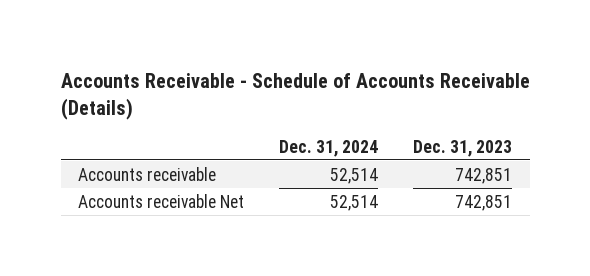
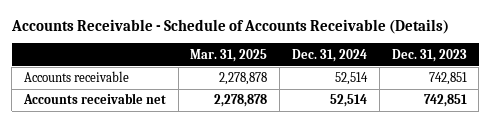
none -> [190,48,268,62] Mar. 31, 2025
[78,193,245,208] Accounts receivable Net -> [22,93,166,105] Accounts receivable net

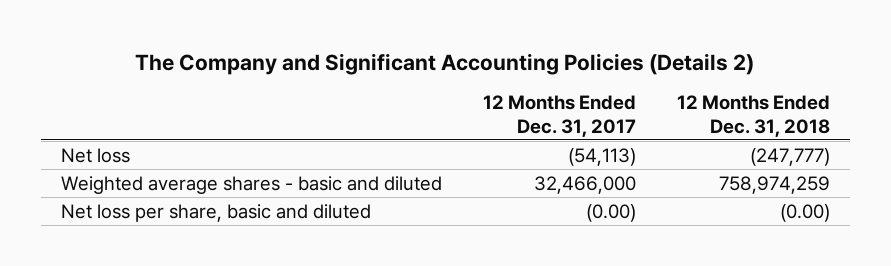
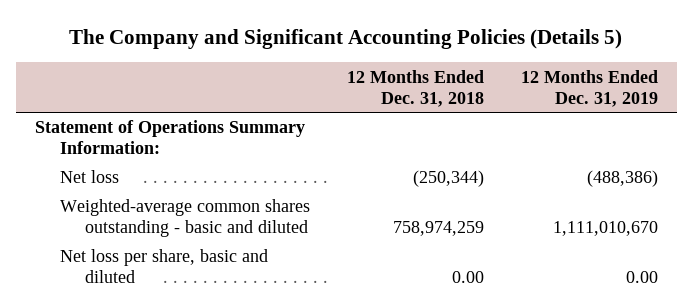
[135,53,755,76] The Company and Significant Accounting Policies (Details 2) -> [69,29,623,50] The Company and Significant Accounting Policies (Details 5)
[482,95,636,137] 12 Months Ended Dec. 31, 2017 -> none
none -> [521,69,659,107] 12 Months Ended Dec. 31, 2019
none -> [34,120,305,155] Statement of Operations Summary Information:
[749,147,830,166] (247,777) -> [412,170,484,188] (250,344)
[61,175,443,194] Weighted average shares - basic and diluted -> [59,199,310,238] Weighted-average common shares outstanding - basic and diluted
[779,203,830,222] (0.00) -> [451,271,484,284] 0.00

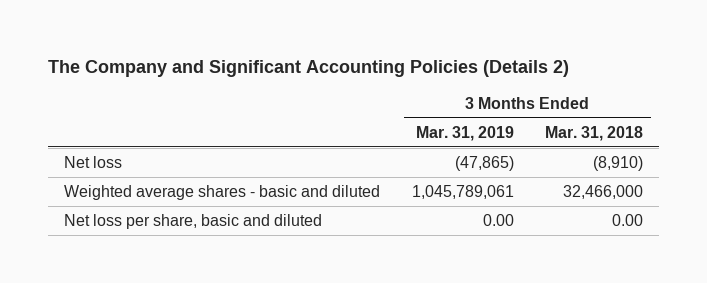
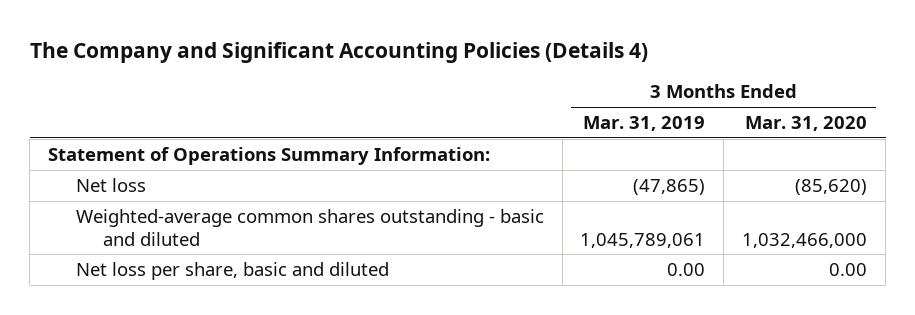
[48,60,570,78] The Company and Significant Accounting Policies (Details 2) -> [29,42,648,64] The Company and Significant Accounting Policies (Details 4)
[545,125,644,141] Mar. 31, 2018 -> none
none -> [745,116,868,132] Mar. 31, 2020
none -> [47,147,490,166] Statement of Operations Summary Information:
[64,184,381,200] Weighted average shares - basic and diluted -> [75,209,544,246] Weighted-average common shares outstanding - basic and diluted

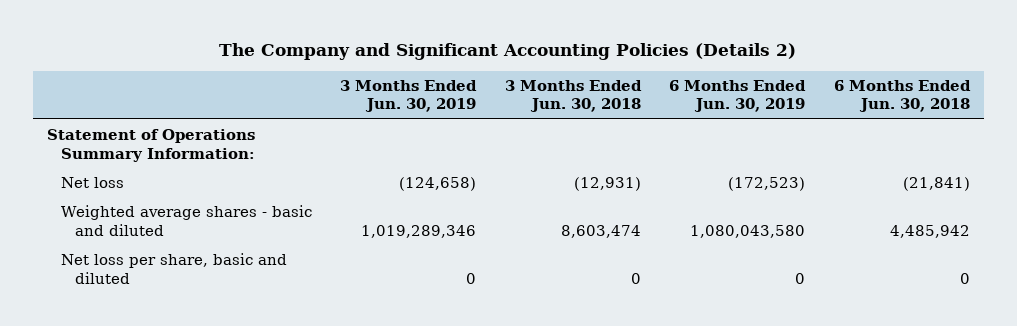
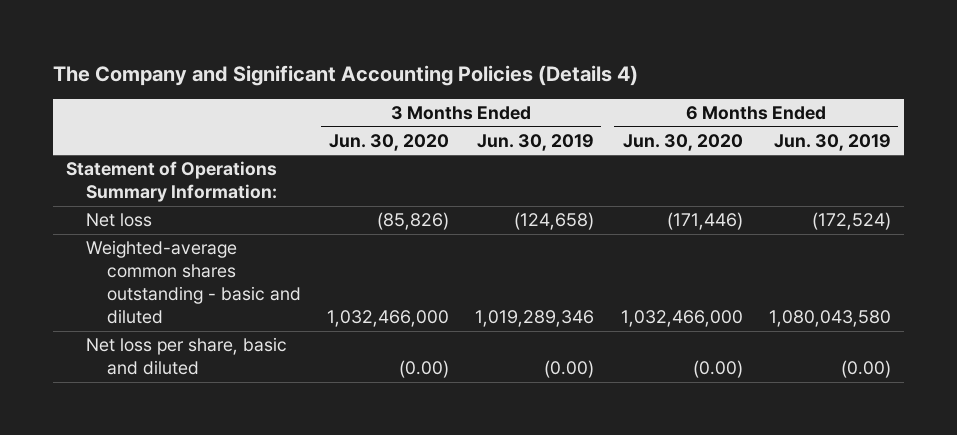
[219,43,797,61] The Company and Significant Accounting Policies (Details 2) -> [52,64,638,86] The Company and Significant Accounting Policies (Details 4)
[504,79,642,113] 3 Months Ended Jun. 30, 2018 -> none
[833,79,971,113] 6 Months Ended Jun. 30, 2018 -> none
none -> [329,133,450,151] Jun. 30, 2020
none -> [622,133,743,151] Jun. 30, 2020
[728,177,806,192] (172,523) -> [812,212,892,231] (172,524)
[61,205,313,236] Weighted average shares - basic and diluted -> [86,240,301,325] Weighted-average common shares outstanding - basic and diluted
[466,272,477,284] 0 -> [544,360,595,379] (0.00)
[795,272,806,284] 0 -> [841,360,892,379] (0.00)

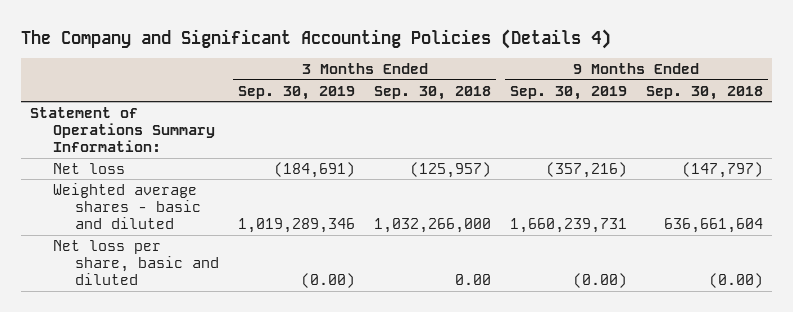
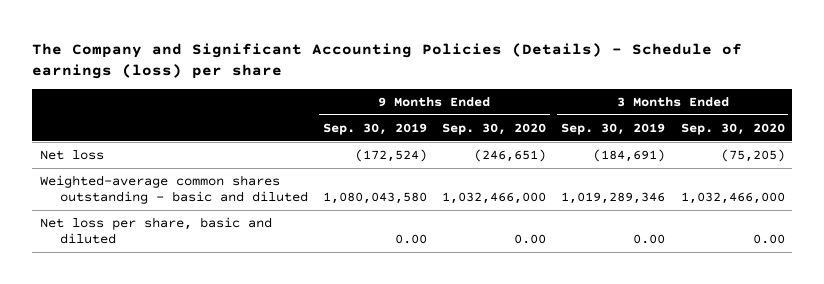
[20,28,611,49] The Company and Significant Accounting Policies (Details 4) -> [32,42,743,80] The Company and Significant Accounting Policies (Details) - Schedule of earnings (loss) per share
[374,85,492,100] Sep. 30, 2018 -> none
[645,85,763,100] Sep. 30, 2018 -> none
none -> [442,122,547,135] Sep. 30, 2020
none -> [680,122,785,135] Sep. 30, 2020
[30,106,215,153] Statement of Operations Summary Information: -> none
[545,161,627,178] (357,216) -> [354,149,427,163] (172,524)
[52,182,202,230] Weighted average shares - basic and diluted -> [39,175,308,204] Weighted-average common shares outstanding - basic and diluted
[509,218,627,234] 1,660,239,731 -> [322,191,427,204] 1,080,043,580
[301,273,356,289] (0.00) -> [633,233,666,244] 0.00
[572,273,627,289] (0.00) -> [394,233,427,244] 0.00

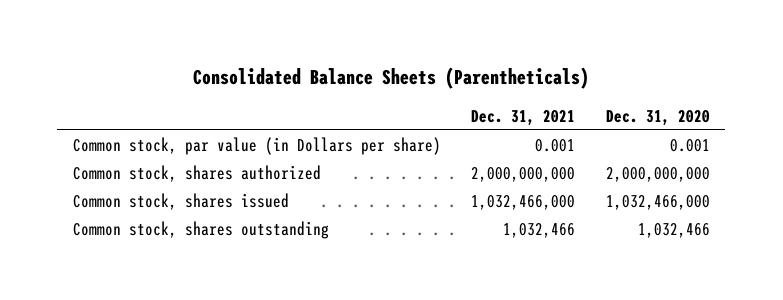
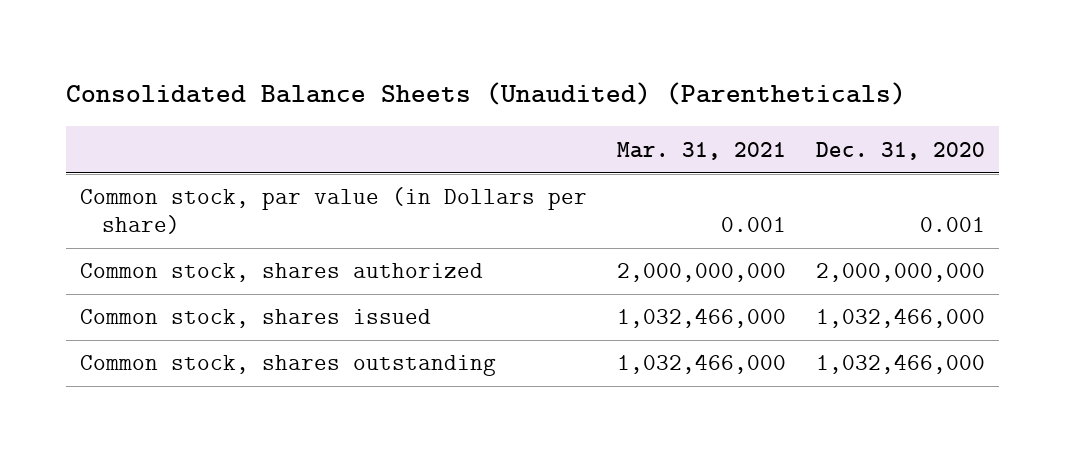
[193,67,590,90] Consolidated Balance Sheets (Parentheticals) -> [65,82,906,106] Consolidated Balance Sheets (Unaudited) (Parentheticals)
[471,109,576,126] Dec. 31, 2021 -> none
none -> [616,141,786,160] Mar. 31, 2021
[637,223,710,239] 1,032,466 -> [815,354,985,375] 1,032,466,000

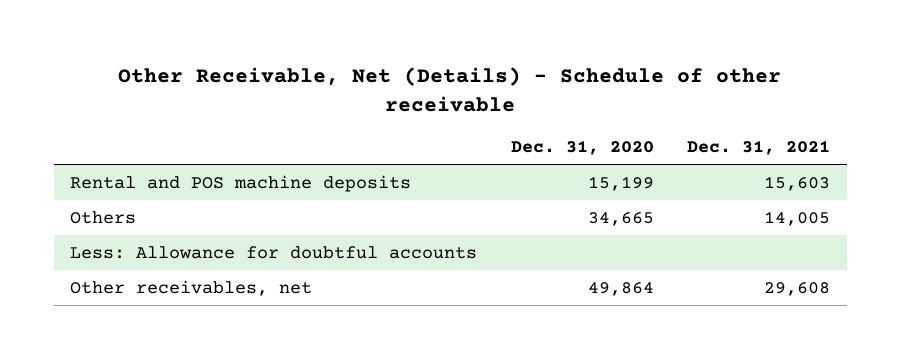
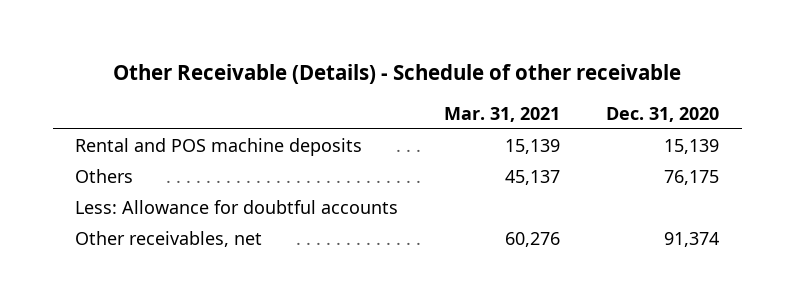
[118,67,782,113] Other Receivable, Net (Details) - Schedule of other receivable -> [113,64,682,85] Other Receivable (Details) - Schedule of other receivable
[687,140,831,156] Dec. 31, 2021 -> none
none -> [444,106,561,122] Mar. 31, 2021
[587,175,654,191] 15,199 -> [664,138,720,154] 15,139
[587,211,654,226] 34,665 -> [664,169,720,185] 76,175
[587,281,654,296] 49,864 -> [664,231,720,247] 91,374

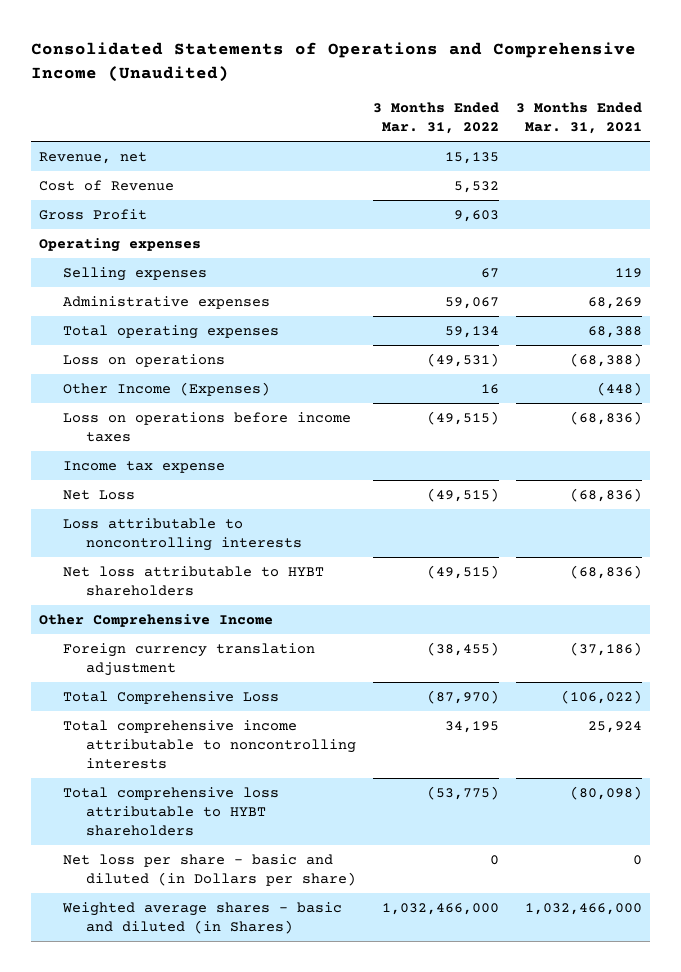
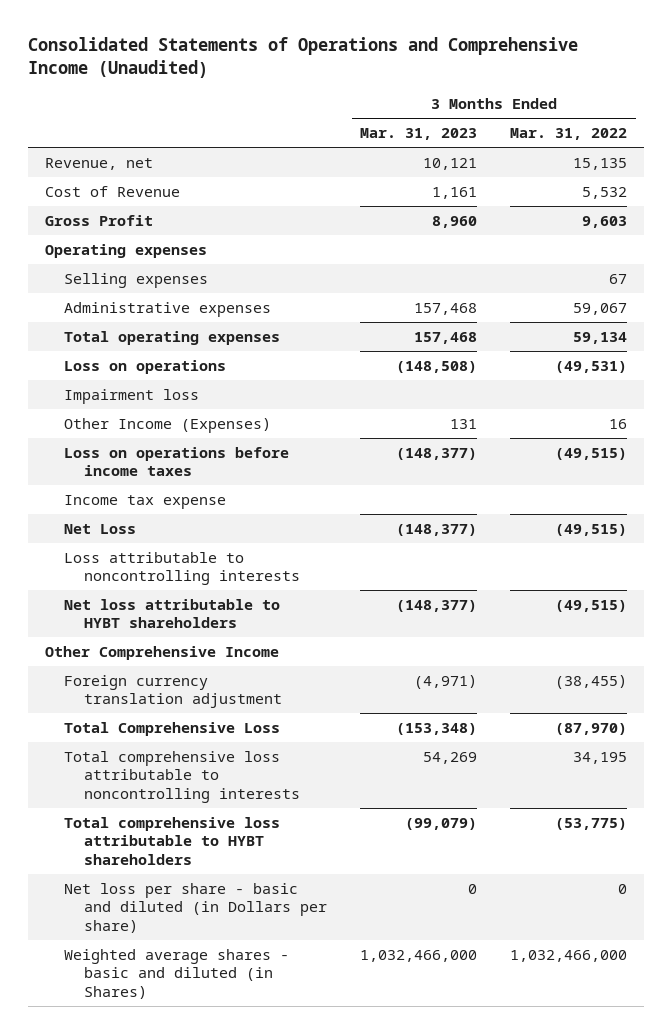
[515,101,642,134] 3 Months Ended Mar. 31, 2021 -> none
none -> [359,127,477,140] Mar. 31, 2023
none -> [64,388,200,404] Impairment loss
[62,719,357,769] Total comprehensive income attributable to noncontrolling interests -> [64,750,300,803] Total comprehensive loss attributable to noncontrolling interests

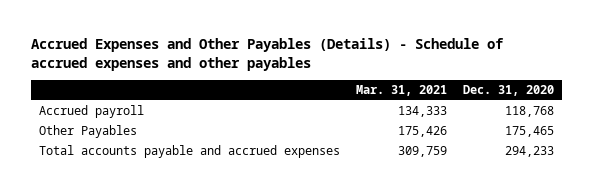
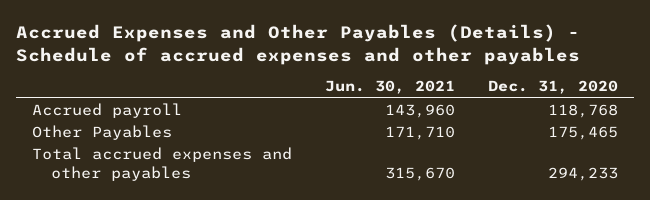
[355,85,447,97] Mar. 31, 2021 -> none
none -> [325,80,456,95] Jun. 30, 2021
[38,145,340,159] Total accounts payable and accrued expenses -> [32,147,293,182] Total accrued expenses and other payables

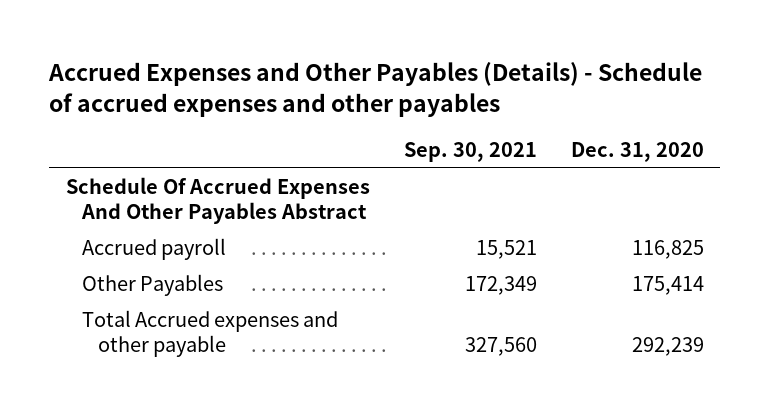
[325,80,456,95] Jun. 30, 2021 -> none
none -> [403,142,537,163] Sep. 30, 2021
none -> [66,177,371,225] Schedule Of Accrued Expenses And Other Payables Abstract
[547,104,618,119] 118,768 -> [631,240,704,260] 116,825
[547,126,618,141] 175,465 -> [631,276,704,296] 175,414
[32,147,293,182] Total accrued expenses and other payables -> [82,310,339,358] Total Accrued expenses and other payable
[547,167,618,182] 294,233 -> [631,337,704,357] 292,239

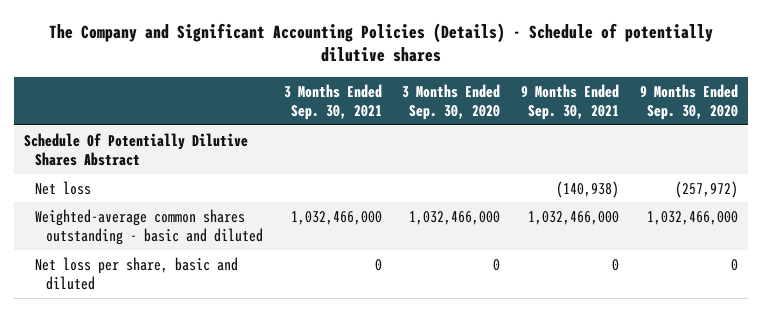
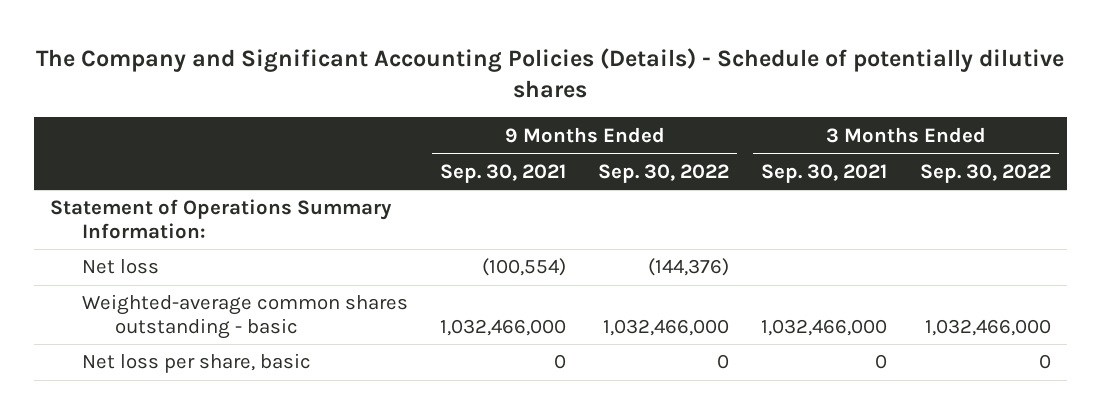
[402,83,501,120] 3 Months Ended Sep. 30, 2020 -> none
[639,83,738,120] 9 Months Ended Sep. 30, 2020 -> none
none -> [598,163,730,183] Sep. 30, 2022
none -> [919,163,1051,183] Sep. 30, 2022
[23,132,248,167] Schedule Of Potentially Dilutive Shares Abstract -> none
none -> [49,199,392,239] Statement of Operations Summary Information:
[555,180,619,198] (140,938) -> [482,258,567,277] (100,554)
[34,208,263,246] Weighted-average common shares outstanding - basic and diluted -> [82,294,409,339] Weighted-average common shares outstanding - basic
[34,256,238,291] Net loss per share, basic and diluted -> [82,353,312,374] Net loss per share, basic

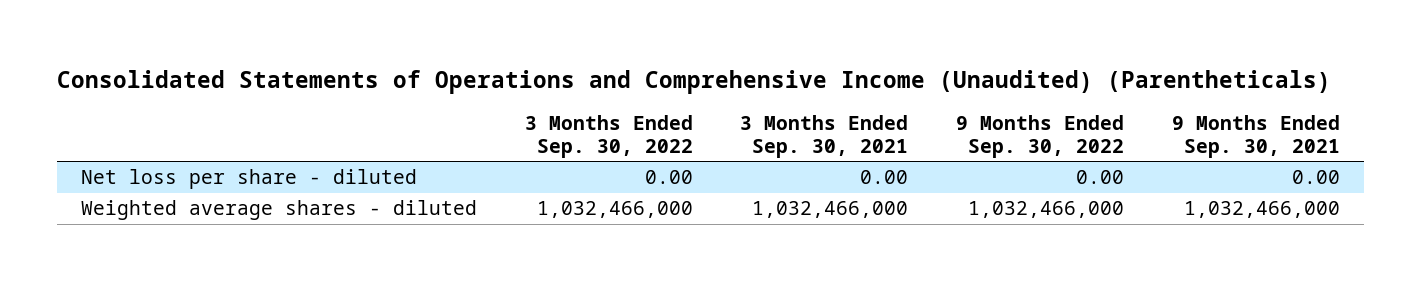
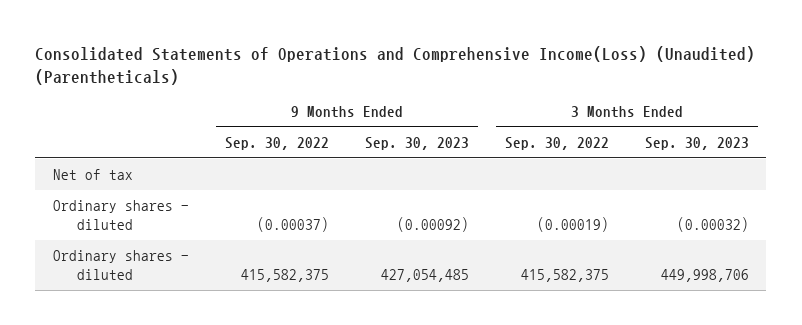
[57,69,1332,94] Consolidated Statements of Operations and Comprehensive Income (Unaudited) (Parentheticals) -> [35,45,756,85] Consolidated Statements of Operations and Comprehensive Income(Loss) (Unaudited) (Parentheticals)
[740,114,909,159] 3 Months Ended Sep. 30, 2021 -> none
[1171,114,1340,159] 9 Months Ended Sep. 30, 2021 -> none
none -> [364,136,469,150] Sep. 30, 2023
none -> [644,136,749,150] Sep. 30, 2023
[80,169,417,190] Net loss per share - diluted -> none
none -> [53,169,134,181] Net of tax
none -> [53,200,190,231] Ordinary shares - diluted
[80,200,477,221] Weighted average shares - diluted -> [53,250,190,281] Ordinary shares - diluted
[536,201,693,219] 1,032,466,000 -> [520,269,609,283] 415,582,375
[968,201,1125,219] 1,032,466,000 -> [241,269,330,283] 415,582,375

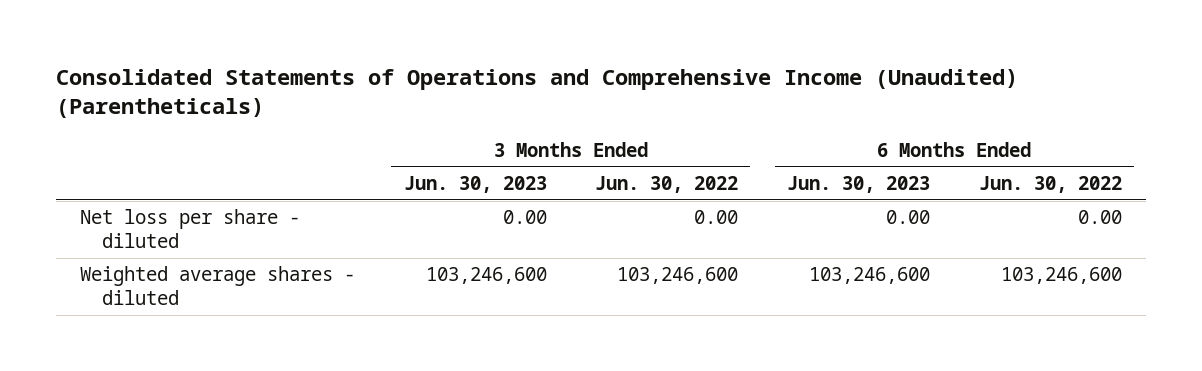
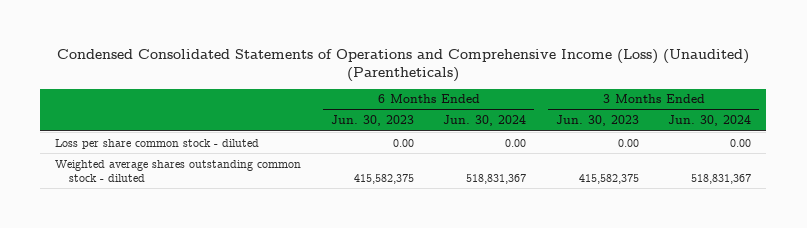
[55,69,1018,119] Consolidated Statements of Operations and Comprehensive Income (Unaudited) (Parentheticals) -> [57,48,750,83] Condensed Consolidated Statements of Operations and Comprehensive Income (Loss) (Unaudited) (Parentheticals)
[595,175,739,193] Jun. 30, 2022 -> none
[978,175,1122,193] Jun. 30, 2022 -> none
none -> [443,115,527,127] Jun. 30, 2024
none -> [668,115,752,127] Jun. 30, 2024
[79,209,300,249] Net loss per share - diluted -> [55,138,260,149] Loss per share common stock - diluted
[79,266,355,306] Weighted average shares - diluted -> [55,159,302,182] Weighted average shares outstanding common stock - diluted
[425,267,547,285] 103,246,600 -> [578,173,639,184] 415,582,375
[808,267,930,285] 103,246,600 -> [353,173,414,184] 415,582,375

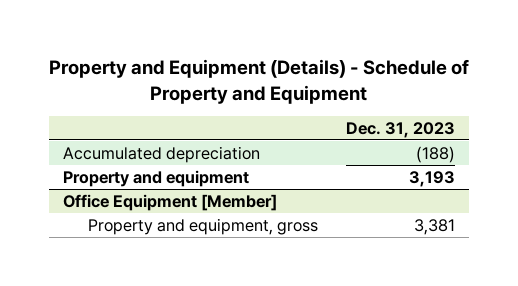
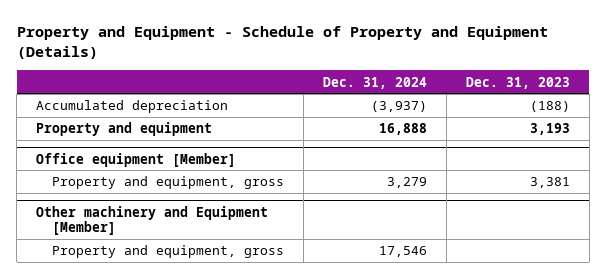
[48,59,469,104] Property and Equipment (Details) - Schedule of Property and Equipment -> [16,26,548,60] Property and Equipment - Schedule of Property and Equipment (Details)
none -> [322,76,427,89] Dec. 31, 2024
[62,193,277,211] Office Equipment [Member] -> [36,152,237,167] Office equipment [Member]
none -> [36,205,269,235] Other machinery and Equipment [Member]
none -> [51,245,284,259] Property and equipment, gross

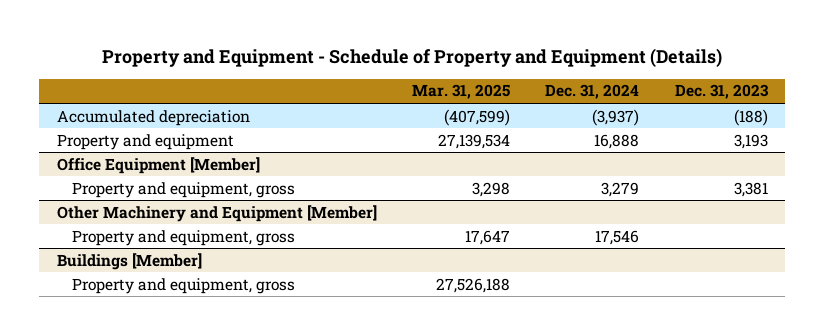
none -> [412,84,511,100] Mar. 31, 2025
[36,152,237,167] Office equipment [Member] -> [56,156,260,174] Office Equipment [Member]
[36,205,269,235] Other machinery and Equipment [Member] -> [56,204,377,222] Other Machinery and Equipment [Member]
none -> [56,252,202,270] Buildings [Member]
none -> [72,277,296,294] Property and equipment, gross

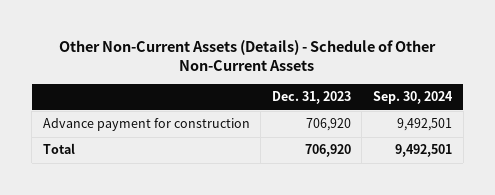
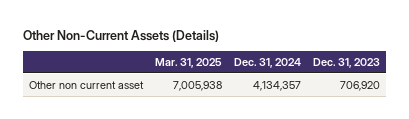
[59,39,437,72] Other Non-Current Assets (Details) - Schedule of Other Non-Current Assets -> [22,30,219,43] Other Non-Current Assets (Details)
[373,91,454,105] Sep. 30, 2024 -> none
none -> [154,58,222,69] Mar. 31, 2025
none -> [233,58,301,69] Dec. 31, 2024
[42,118,250,132] Advance payment for construction -> none
[42,143,75,155] Total -> [28,80,144,89] Other non current asset

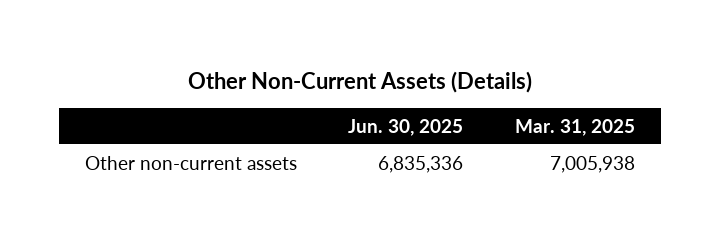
[233,58,301,69] Dec. 31, 2024 -> none
[312,58,380,69] Dec. 31, 2023 -> none
none -> [348,118,464,136] Jun. 30, 2025
[28,80,144,89] Other non current asset -> [84,155,297,170] Other non-current assets

